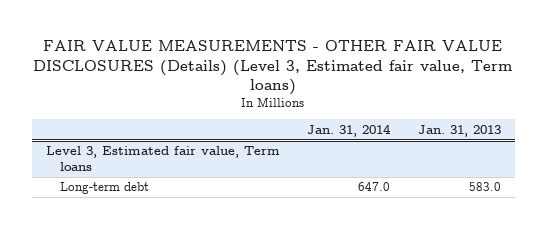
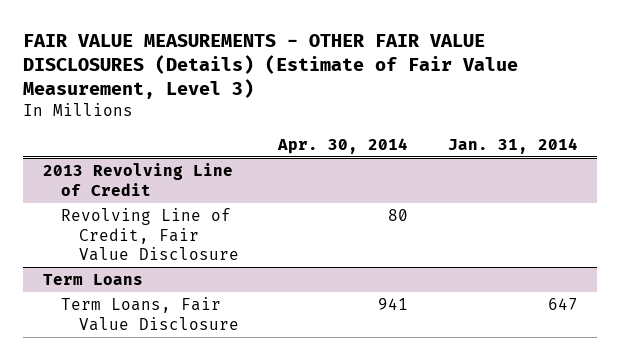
[33,40,513,96] FAIR VALUE MEASUREMENTS - OTHER FAIR VALUE DISCLOSURES (Details) (Level 3, Estimated fair value, Term loans) -> [22,33,518,100] FAIR VALUE MEASUREMENTS - OTHER FAIR VALUE DISCLOSURES (Details) (Estimate of Fair Value Measurement, Level 3)
[417,124,501,137] Jan. 31, 2013 -> none
none -> [277,137,409,154] Apr. 30, 2014
[59,182,149,195] Long-term debt -> none
none -> [42,162,233,196] 2013 Revolving Line of Credit
none -> [60,207,239,262] Revolving Line of Credit, Fair Value Disclosure
[45,146,280,172] Level 3, Estimated fair value, Term loans -> [42,273,143,285] Term Loans
none -> [60,296,239,331] Term Loans, Fair Value Disclosure

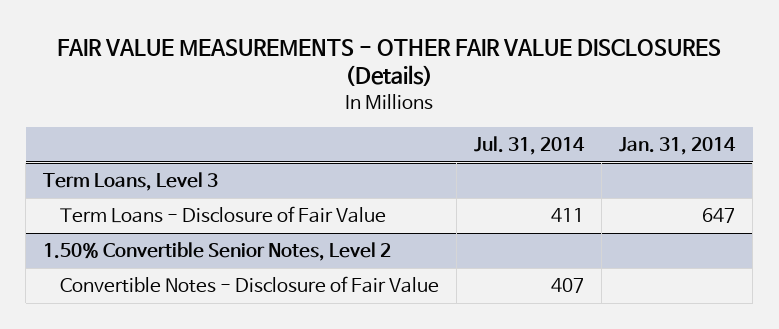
[22,33,518,100] FAIR VALUE MEASUREMENTS - OTHER FAIR VALUE DISCLOSURES (Details) (Estimate of Fair Value Measurement, Level 3) -> [57,38,722,87] FAIR VALUE MEASUREMENTS - OTHER FAIR VALUE DISCLOSURES (Details)
[277,137,409,154] Apr. 30, 2014 -> none
none -> [474,136,586,156] Jul. 31, 2014
[42,162,233,196] 2013 Revolving Line of Credit -> none
[60,207,239,262] Revolving Line of Credit, Fair Value Disclosure -> none
[42,273,143,285] Term Loans -> [43,172,219,192] Term Loans, Level 3
[60,296,239,331] Term Loans, Fair Value Disclosure -> [60,206,387,224] Term Loans - Disclosure of Fair Value
none -> [43,242,392,262] 1.50% Convertible Senior Notes, Level 2
none -> [60,276,440,294] Convertible Notes - Disclosure of Fair Value

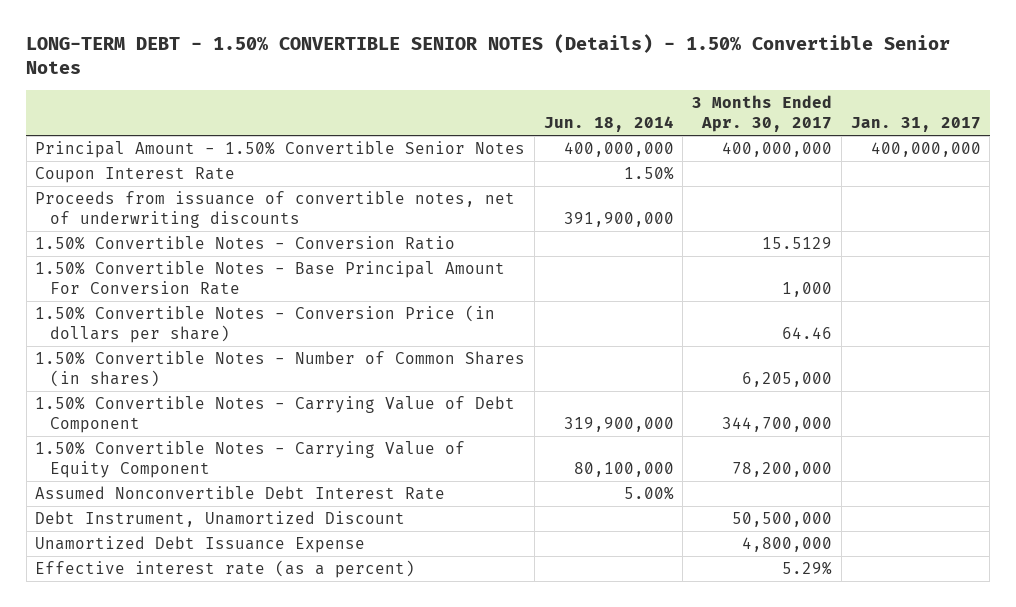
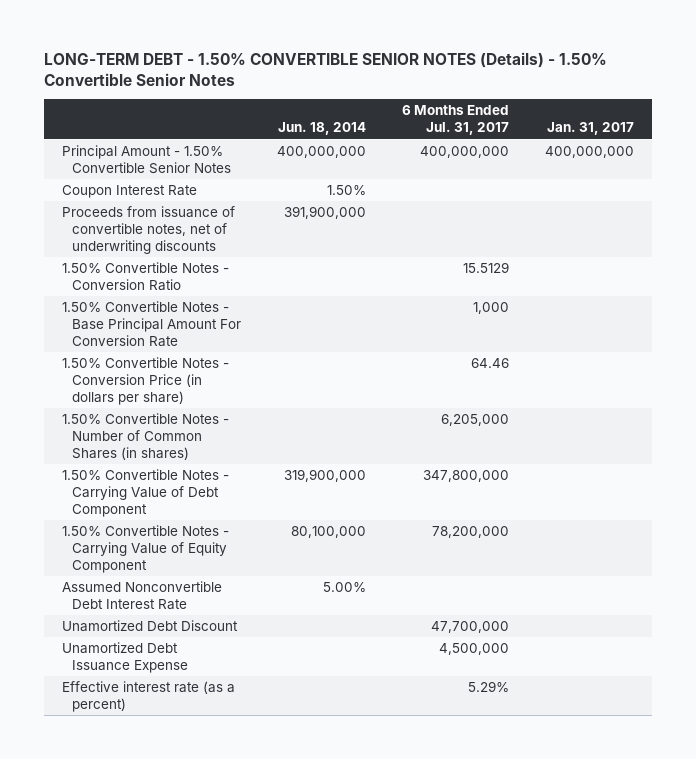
[692,95,833,132] 3 Months Ended Apr. 30, 2017 -> none
none -> [401,105,509,136] 6 Months Ended Jul. 31, 2017
[35,511,406,528] Debt Instrument, Unamortized Discount -> [62,620,239,633] Unamortized Debt Discount

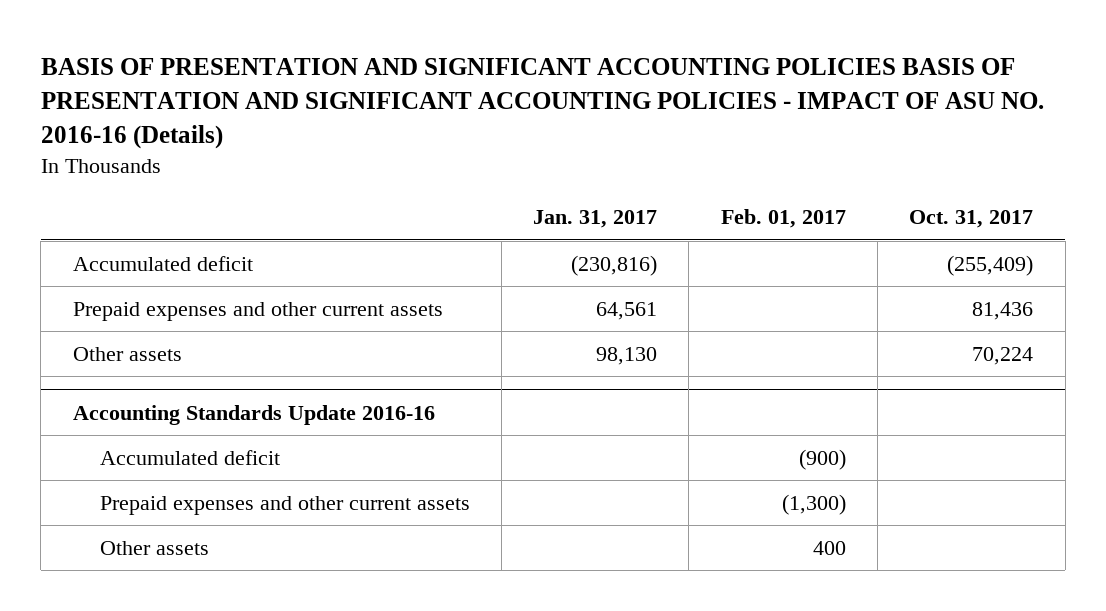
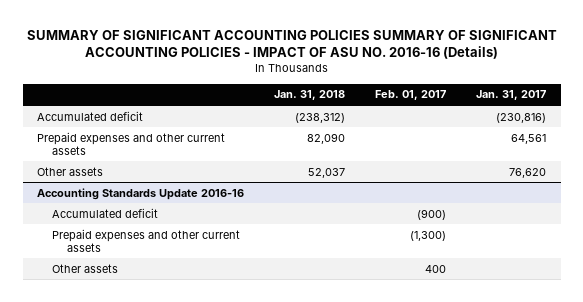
[40,57,1044,150] BASIS OF PRESENTATION AND SIGNIFICANT ACCOUNTING POLICIES BASIS OF PRESENTATION AND SIGNIFICANT ACCOUNTING POLICIES - IMPACT OF ASU NO. 2016-16 (Details) -> [26,29,557,60] SUMMARY OF SIGNIFICANT ACCOUNTING POLICIES SUMMARY OF SIGNIFICANT ACCOUNTING POLICIES - IMPACT OF ASU NO. 2016-16 (Details)
[909,210,1034,229] Oct. 31, 2017 -> none
none -> [274,90,346,101] Jan. 31, 2018
[596,346,658,365] 98,130 -> [508,167,546,178] 76,620

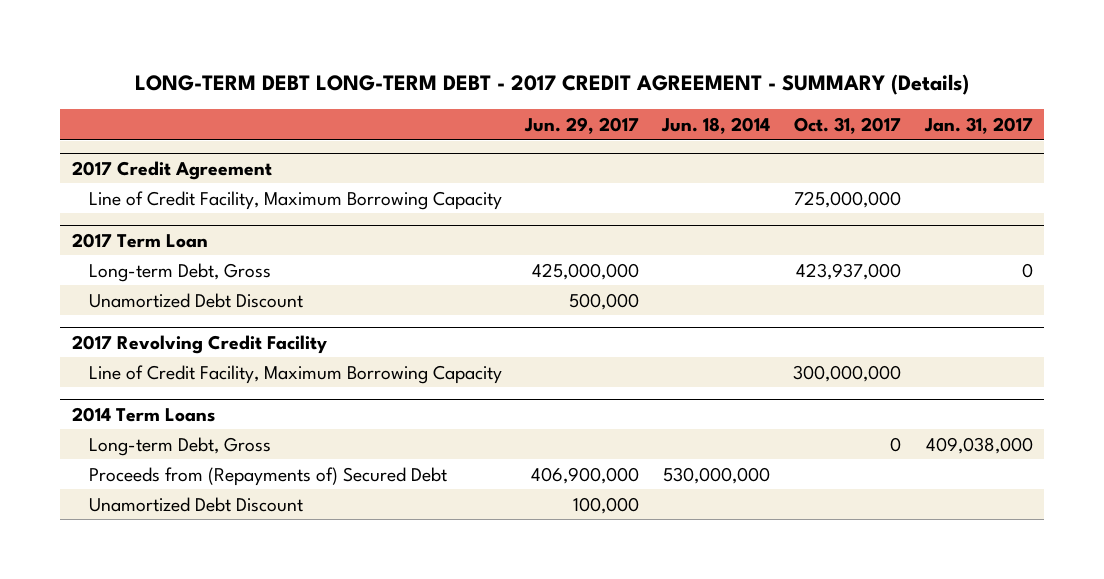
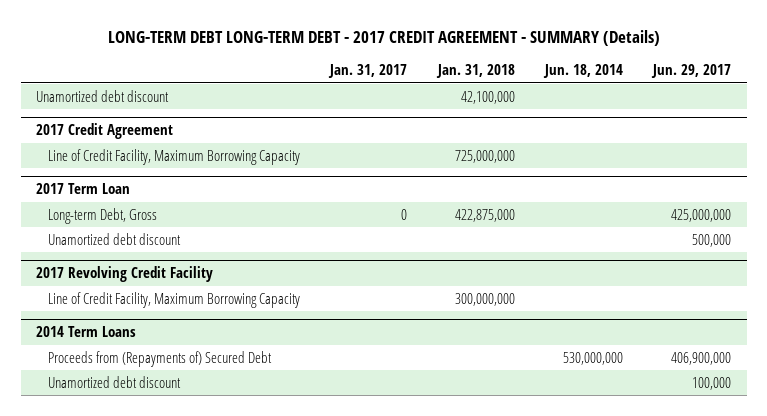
[794,116,902,134] Oct. 31, 2017 -> none
none -> [435,64,515,79] Jan. 31, 2018
none -> [35,89,169,102] Unamortized debt discount
[88,292,303,308] Unamortized Debt Discount -> [47,232,181,245] Unamortized debt discount
[88,436,271,456] Long-term Debt, Gross -> none
[88,496,303,512] Unamortized Debt Discount -> [47,375,181,388] Unamortized debt discount

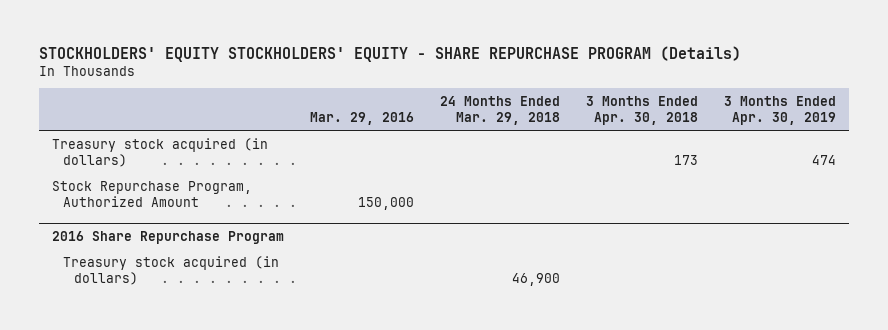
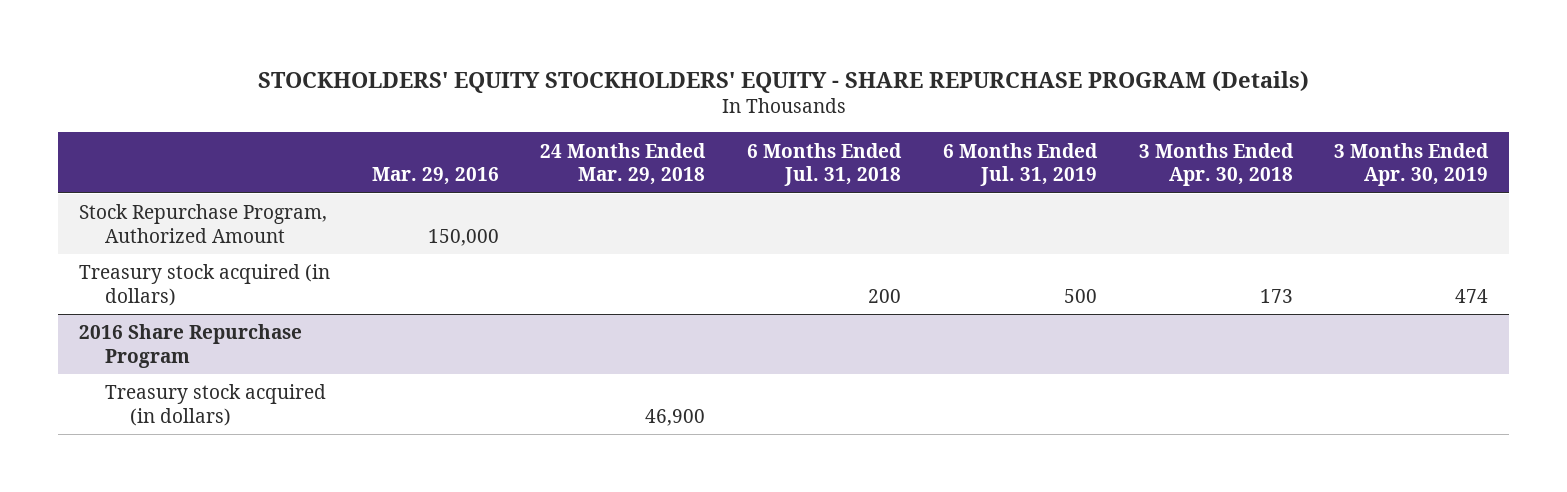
none -> [747,142,903,187] 6 Months Ended Jul. 31, 2018
none -> [942,142,1098,187] 6 Months Ended Jul. 31, 2019
[52,137,269,167] Treasury stock acquired (in dollars) -> [78,264,330,306] Treasury stock acquired (in dollars)

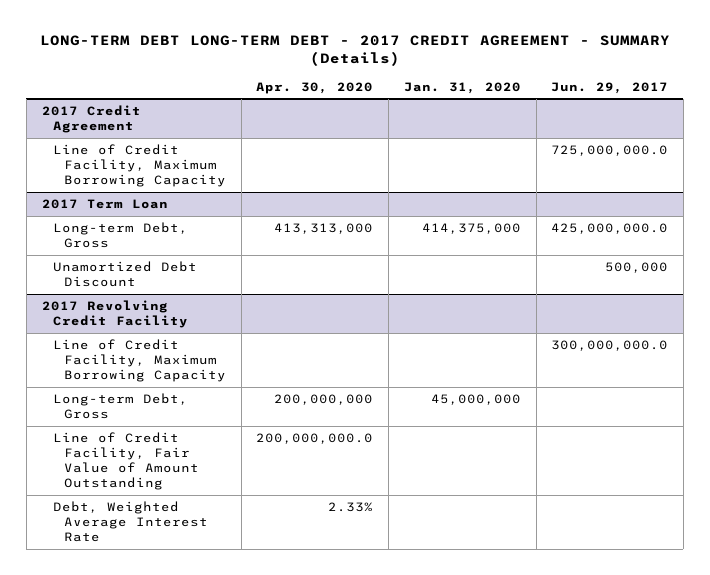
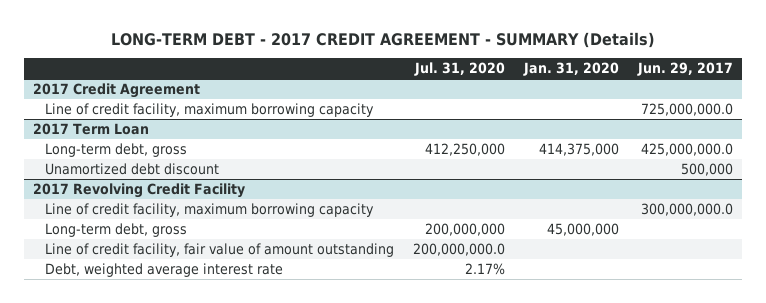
[39,34,670,66] LONG-TERM DEBT LONG-TERM DEBT - 2017 CREDIT AGREEMENT - SUMMARY (Details) -> [110,31,655,48] LONG-TERM DEBT - 2017 CREDIT AGREEMENT - SUMMARY (Details)
[256,81,374,94] Apr. 30, 2020 -> none
none -> [413,62,505,77] Jul. 31, 2020
[52,143,227,188] Line of Credit Facility, Maximum Borrowing Capacity -> [44,102,374,117] Line of credit facility, maximum borrowing capacity
[52,221,188,248] Long-term Debt, Gross -> [44,142,187,157] Long-term debt, gross
[52,260,197,287] Unamortized Debt Discount -> [44,162,219,175] Unamortized debt discount
[52,338,227,383] Line of Credit Facility, Maximum Borrowing Capacity -> [44,202,374,217] Line of credit facility, maximum borrowing capacity
[52,392,188,419] Long-term Debt, Gross -> [44,222,187,237] Long-term debt, gross
[52,431,200,491] Line of Credit Facility, Fair Value of Amount Outstanding -> [44,242,394,257] Line of credit facility, fair value of amount outstanding
[52,500,209,543] Debt, Weighted Average Interest Rate -> [44,262,283,277] Debt, weighted average interest rate

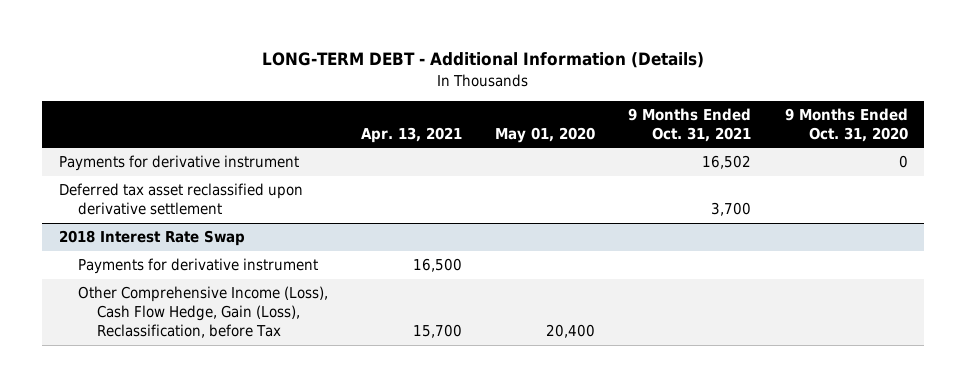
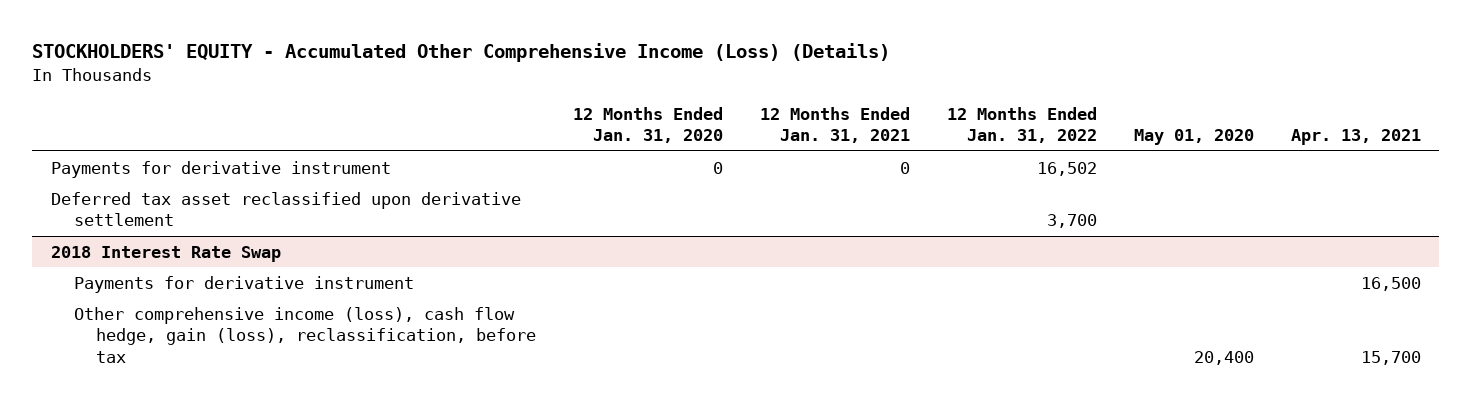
[262,52,705,69] LONG-TERM DEBT - Additional Information (Details) -> [32,43,891,63] STOCKHOLDERS' EQUITY - Accumulated Other Comprehensive Income (Loss) (Details)
[628,108,752,142] 9 Months Ended Oct. 31, 2021 -> none
[784,108,908,142] 9 Months Ended Oct. 31, 2020 -> none
none -> [573,106,724,144] 12 Months Ended Jan. 31, 2020
none -> [759,106,910,144] 12 Months Ended Jan. 31, 2021
none -> [946,106,1097,144] 12 Months Ended Jan. 31, 2022
[77,286,328,338] Other Comprehensive Income (Loss), Cash Flow Hedge, Gain (Loss), Reclassification, before Tax -> [73,306,537,363] Other comprehensive income (loss), cash flow hedge, gain (loss), reclassification, before tax

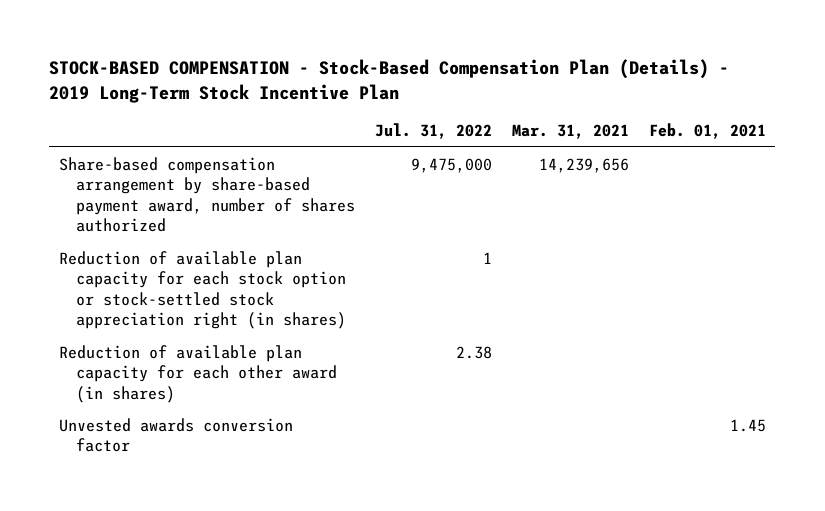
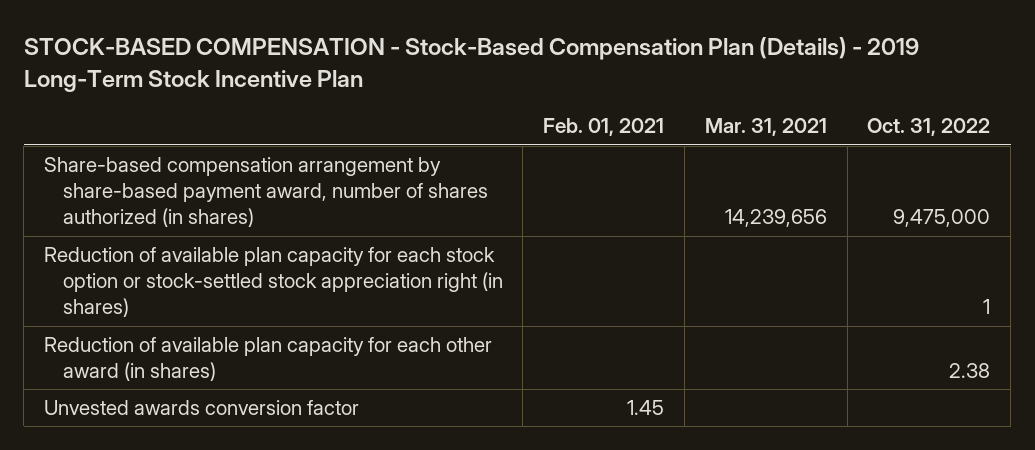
[375,122,493,139] Jul. 31, 2022 -> none
none -> [867,118,991,137] Oct. 31, 2022
[59,156,356,233] Share-based compensation arrangement by share-based payment award, number of shares authorized -> [44,157,488,228] Share-based compensation arrangement by share-based payment award, number of shares authorized (in shares)

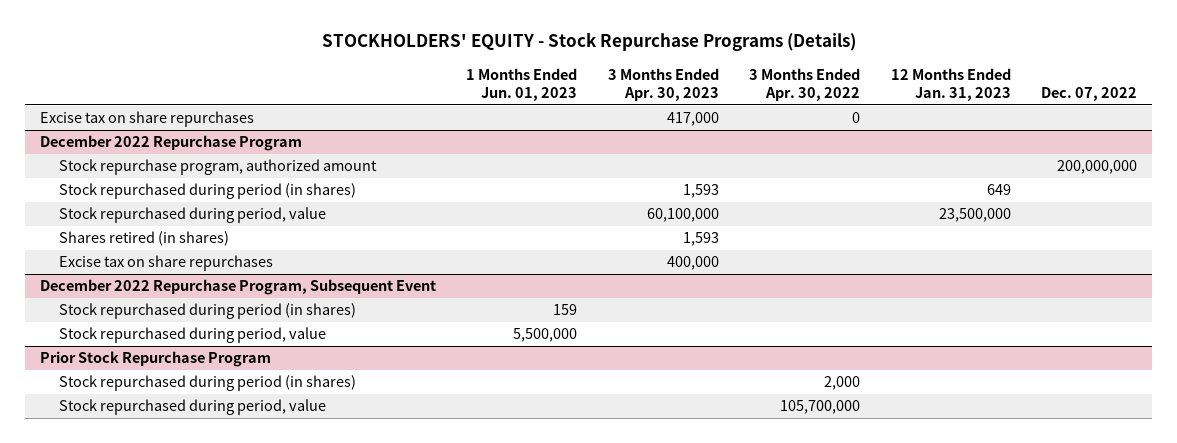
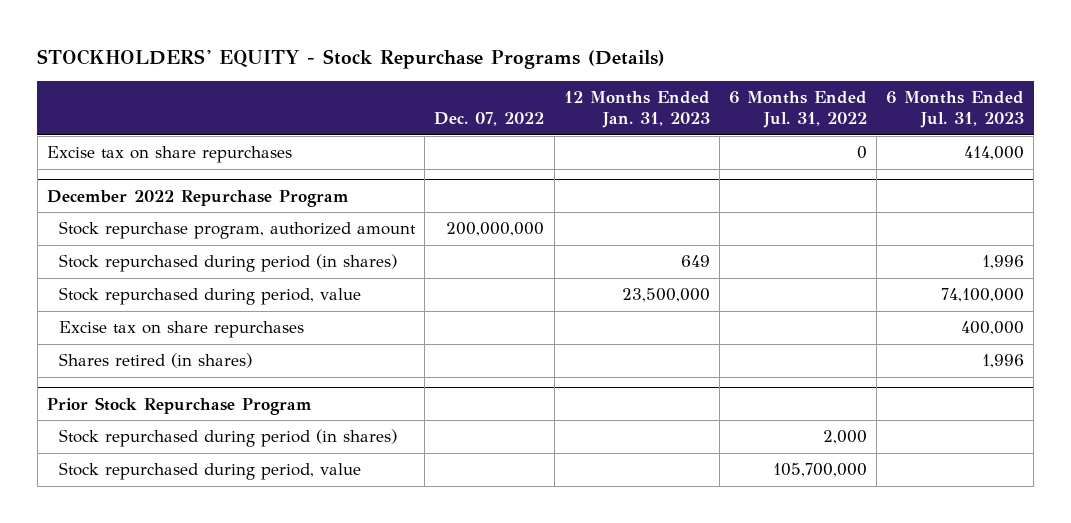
[466,67,578,102] 1 Months Ended Jun. 01, 2023 -> none
[607,67,719,102] 3 Months Ended Apr. 30, 2023 -> none
[749,67,861,102] 3 Months Ended Apr. 30, 2022 -> none
none -> [728,90,867,129] 6 Months Ended Jul. 31, 2022
none -> [886,90,1025,129] 6 Months Ended Jul. 31, 2023
[39,279,436,296] December 2022 Repurchase Program, Subsequent Event -> none
[58,303,356,320] Stock repurchased during period (in shares) -> none
[58,327,326,344] Stock repurchased during period, value -> none
[58,231,229,247] Shares retired (in shares) -> [59,353,253,369] Shares retired (in shares)

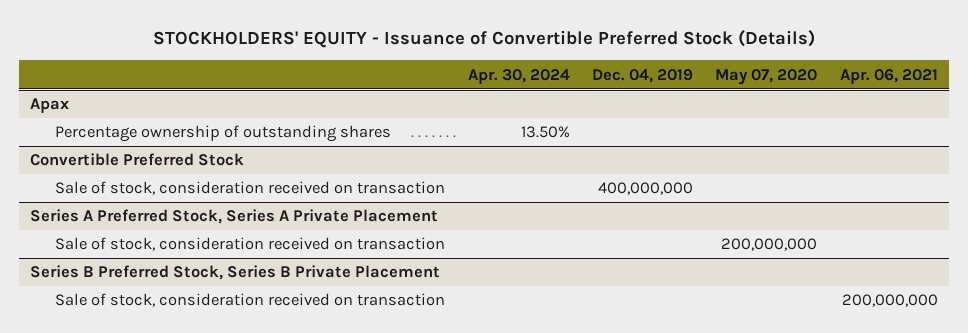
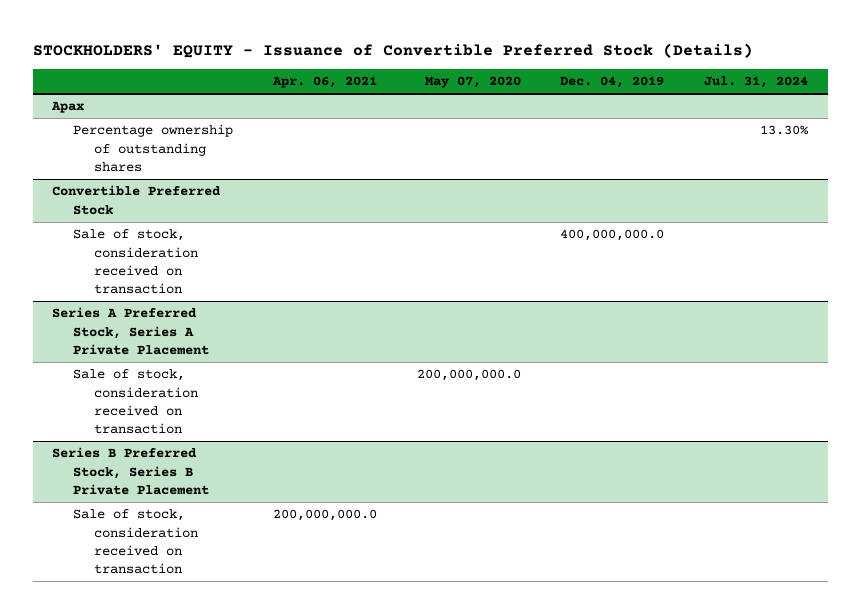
[467,68,570,84] Apr. 30, 2024 -> none
none -> [703,76,808,89] Jul. 31, 2024
[597,182,693,196] 400,000,000 -> [560,229,665,242] 400,000,000.0
[721,238,818,252] 200,000,000 -> [416,369,521,382] 200,000,000.0
[841,294,938,308] 200,000,000 -> [273,509,378,522] 200,000,000.0

